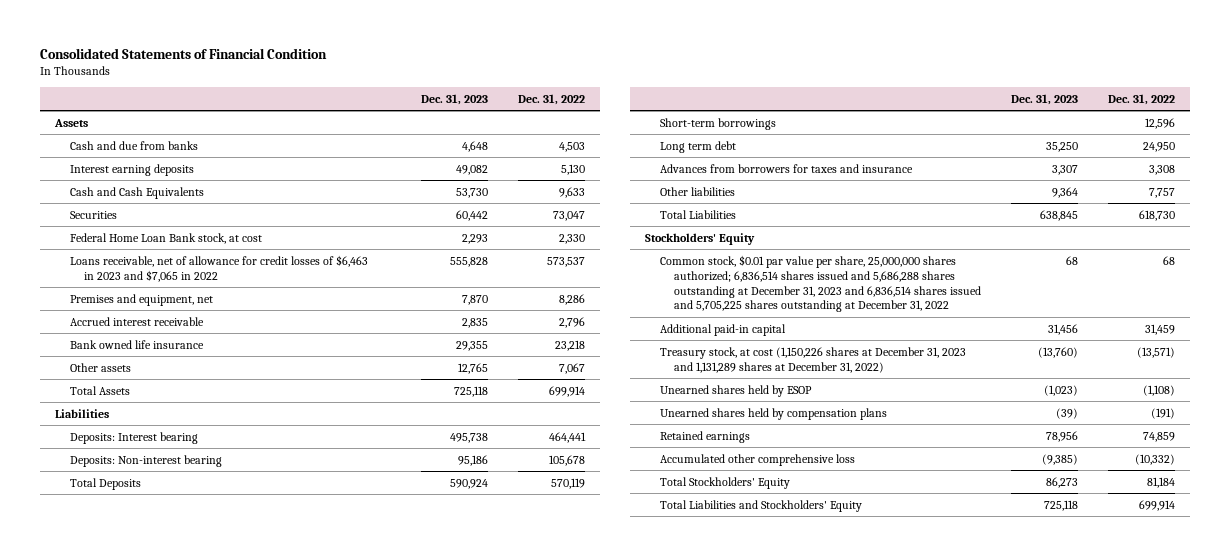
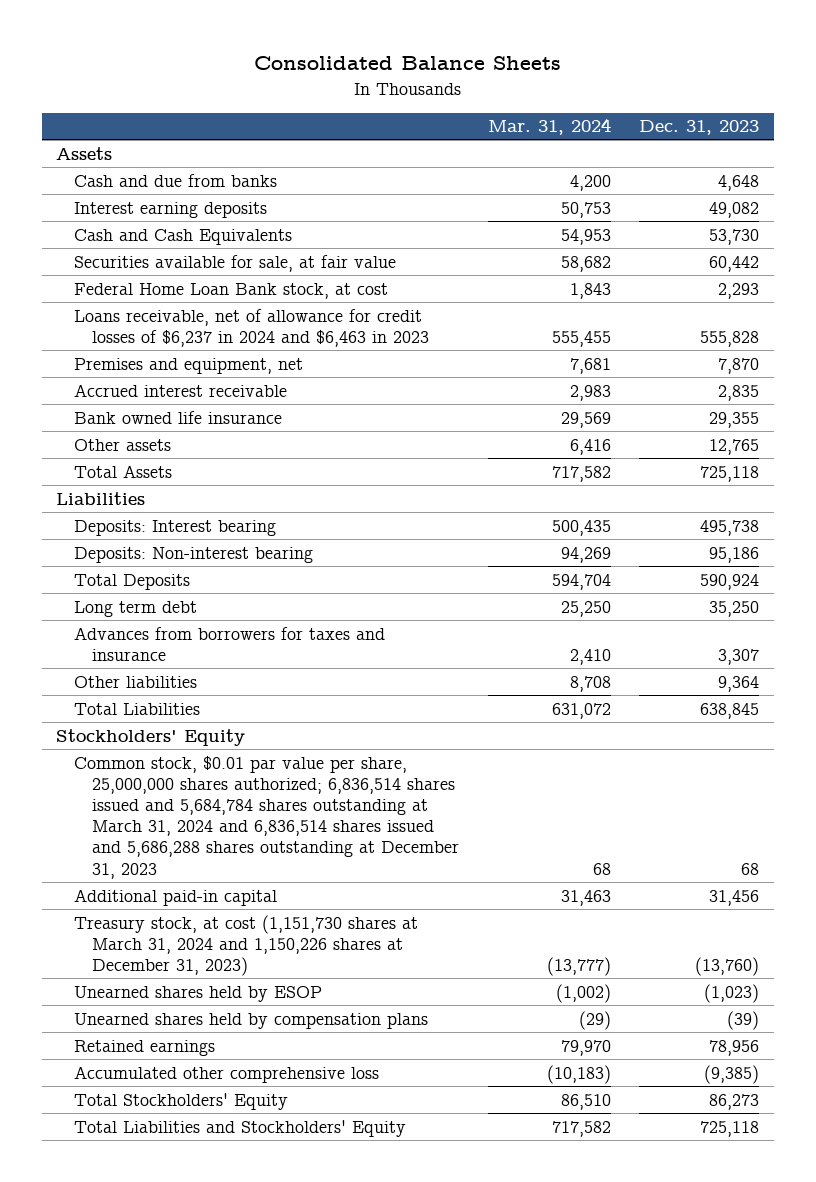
[40,47,328,59] Consolidated Statements of Financial Condition -> [253,56,561,71] Consolidated Balance Sheets
[518,93,586,105] Dec. 31, 2022 -> none
none -> [487,118,611,136] Mar. 31, 2024
[69,210,117,219] Securities -> [74,254,397,272] Securities available for sale, at fair value
[69,254,368,282] Loans receivable, net of allowance for credit losses of $6,463 in 2023 and $7,065 in 2022 -> [74,308,430,347] Loans receivable, net of allowance for credit losses of $6,237 in 2024 and $6,463 in 2023
[659,117,776,130] Short-term borrowings -> none
[659,254,982,313] Common stock, $0.01 par value per share, 25,000,000 shares authorized; 6,836,514 shares issued and 5,686,288 shares outstanding at December 31, 2023 and 6,836,514 shares issued and 5,705,225 shares outstanding at December 31, 2022 -> [74,755,460,879] Common stock, $0.01 par value per share, 25,000,000 shares authorized; 6,836,514 shares issued and 5,684,784 shares outstanding at March 31, 2024 and 6,836,514 shares issued and 5,686,288 shares outstanding at December 31, 2023
[659,346,966,373] Treasury stock, at cost (1,150,226 shares at December 31, 2023 and 1,131,289 shares at December 31, 2022) -> [74,914,419,977] Treasury stock, at cost (1,151,730 shares at March 31, 2024 and 1,150,226 shares at December 31, 2023)

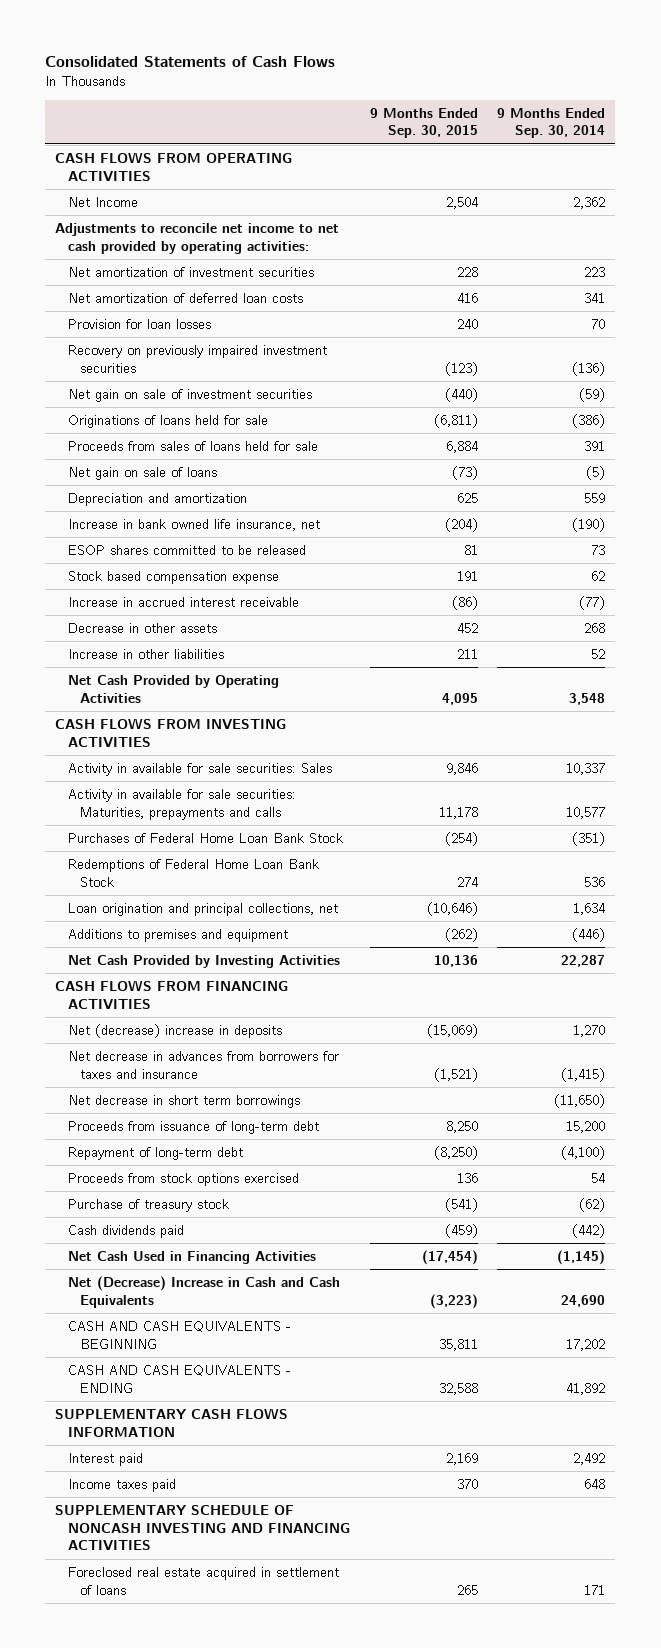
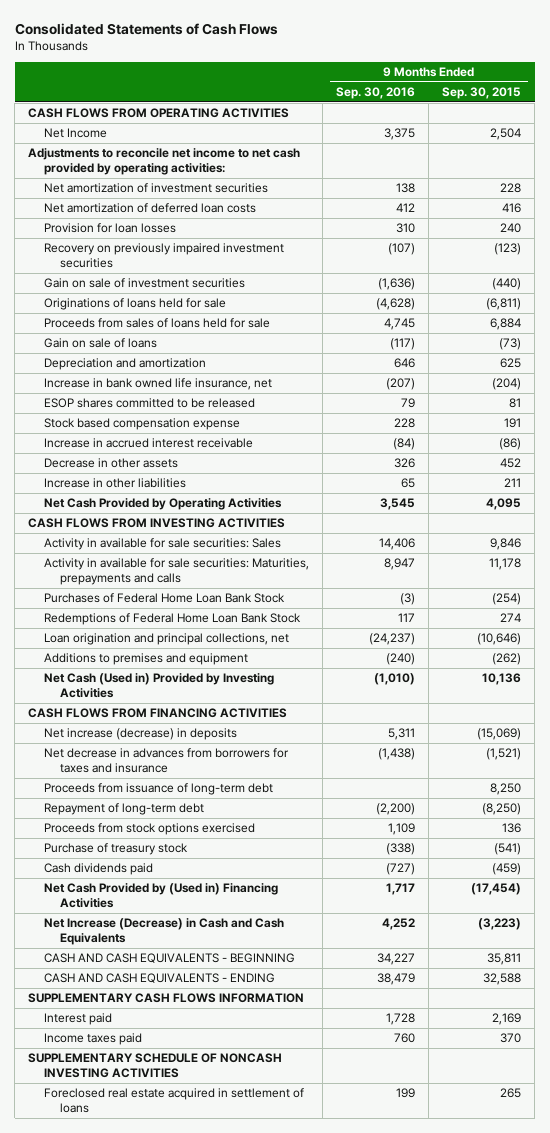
[497,107,606,139] 9 Months Ended Sep. 30, 2014 -> none
none -> [336,86,416,99] Sep. 30, 2016
[67,388,312,402] Net gain on sale of investment securities -> [44,278,246,289] Gain on sale of investment securities
[67,466,217,480] Net gain on sale of loans -> [44,338,158,349] Gain on sale of loans
[67,954,340,968] Net Cash Provided by Investing Activities -> [44,673,275,699] Net Cash (Used in) Provided by Investing Activities
[67,1023,282,1038] Net (decrease) increase in deposits -> [44,728,238,741] Net increase (decrease) in deposits
[67,1094,300,1108] Net decrease in short term borrowings -> none
[67,1250,316,1264] Net Cash Used in Financing Activities -> [44,883,279,909] Net Cash Provided by (Used in) Financing Activities
[67,1275,340,1308] Net (Decrease) Increase in Cash and Cash Equivalents -> [44,918,285,946] Net Increase (Decrease) in Cash and Cash Equivalents
[55,1504,350,1551] SUPPLEMENTARY SCHEDULE OF NONCASH INVESTING AND FINANCING ACTIVITIES -> [28,1053,283,1079] SUPPLEMENTARY SCHEDULE OF NONCASH INVESTING ACTIVITIES

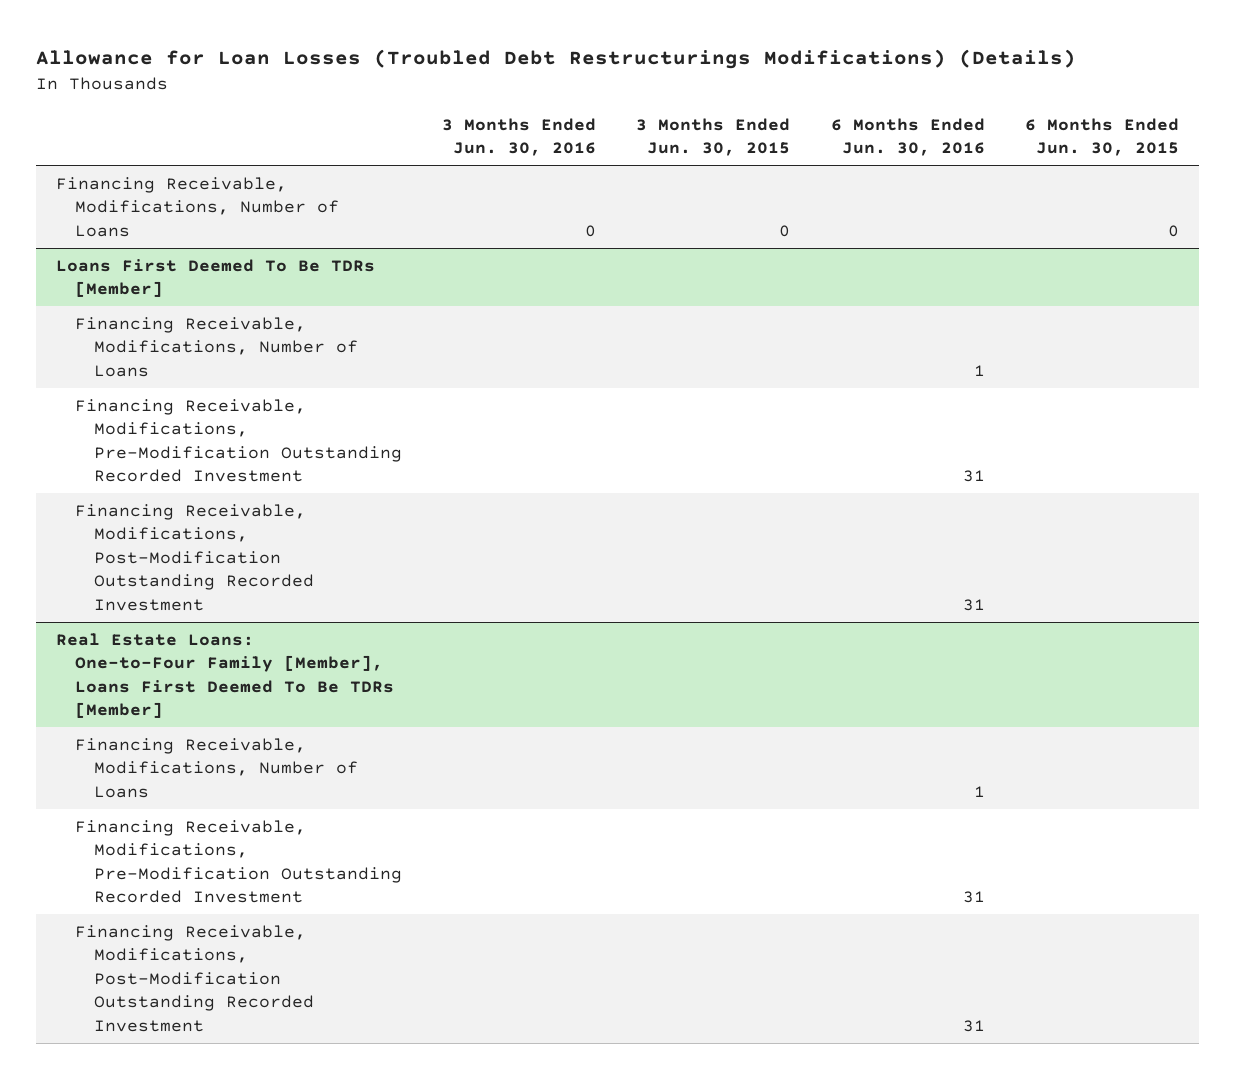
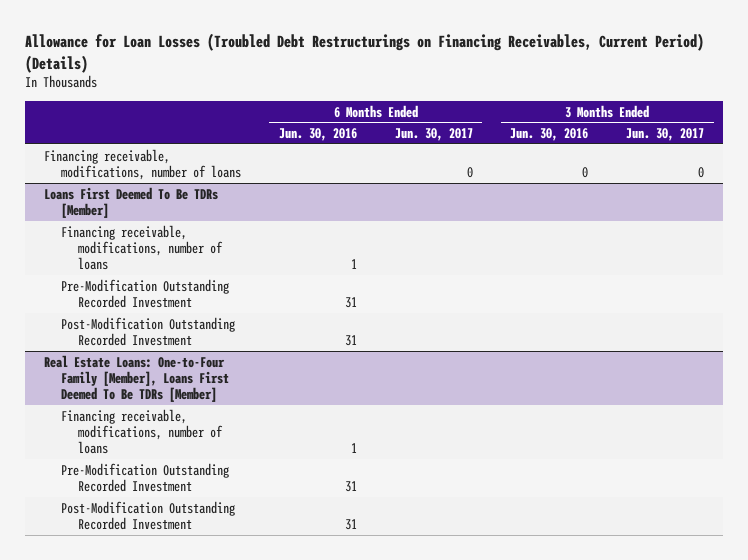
[36,49,1077,70] Allowance for Loan Losses (Troubled Debt Restructurings Modifications) (Details) -> [25,33,705,73] Allowance for Loan Losses (Troubled Debt Restructurings on Financing Receivables, Current Period) (Details)
[636,117,791,157] 3 Months Ended Jun. 30, 2015 -> none
[1024,117,1179,157] 6 Months Ended Jun. 30, 2015 -> none
none -> [394,128,473,142] Jun. 30, 2017
none -> [626,128,705,142] Jun. 30, 2017
[56,176,340,237] Financing Receivable, Modifications, Number of Loans -> [44,148,242,180] Financing receivable, modifications, number of loans
[75,316,359,377] Financing Receivable, Modifications, Number of Loans -> [61,224,223,271] Financing receivable, modifications, number of loans
[75,398,403,483] Financing Receivable, Modifications, Pre-Modification Outstanding Recorded Investment -> [61,278,230,308] Pre-Modification Outstanding Recorded Investment
[75,503,315,611] Financing Receivable, Modifications, Post-Modification Outstanding Recorded Investment -> [61,316,236,346] Post-Modification Outstanding Recorded Investment
[75,737,359,798] Financing Receivable, Modifications, Number of Loans -> [61,408,223,455] Financing receivable, modifications, number of loans
[75,819,403,904] Financing Receivable, Modifications, Pre-Modification Outstanding Recorded Investment -> [61,462,230,492] Pre-Modification Outstanding Recorded Investment
[75,924,315,1032] Financing Receivable, Modifications, Post-Modification Outstanding Recorded Investment -> [61,500,236,530] Post-Modification Outstanding Recorded Investment

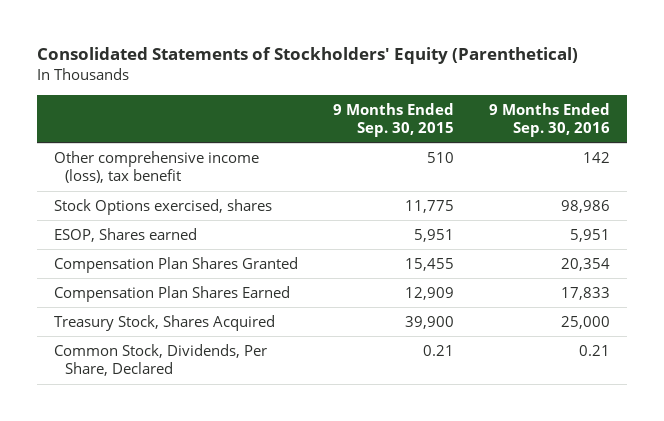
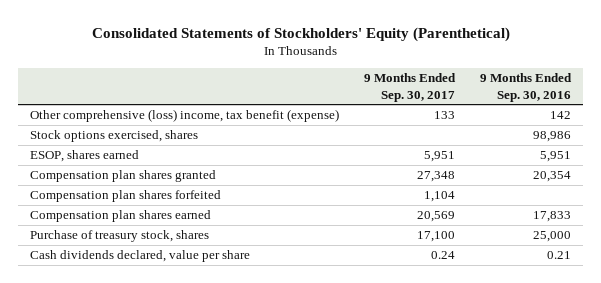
[333,102,455,138] 9 Months Ended Sep. 30, 2015 -> none
none -> [364,73,457,102] 9 Months Ended Sep. 30, 2017
[54,150,260,184] Other comprehensive income (loss), tax benefit -> [30,109,340,123] Other comprehensive (loss) income, tax benefit (expense)
[54,198,273,215] Stock Options exercised, shares -> [30,130,199,143] Stock options exercised, shares
[54,227,198,242] ESOP, Shares earned -> [30,150,140,163] ESOP, shares earned
[54,256,299,273] Compensation Plan Shares Granted -> [30,170,217,183] Compensation plan shares granted
none -> [30,190,222,203] Compensation plan shares forfeited
[54,285,291,302] Compensation Plan Shares Earned -> [30,210,212,223] Compensation plan shares earned
[54,314,276,331] Treasury Stock, Shares Acquired -> [30,230,210,243] Purchase of treasury stock, shares
[54,343,268,377] Common Stock, Dividends, Per Share, Declared -> [30,250,251,263] Cash dividends declared, value per share

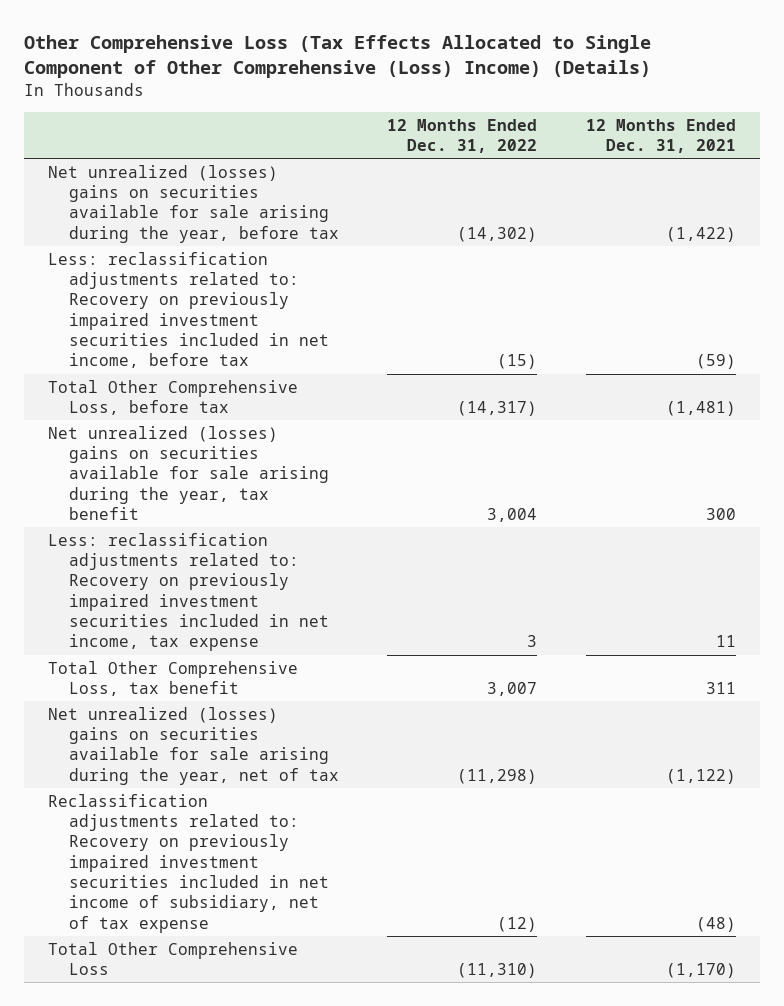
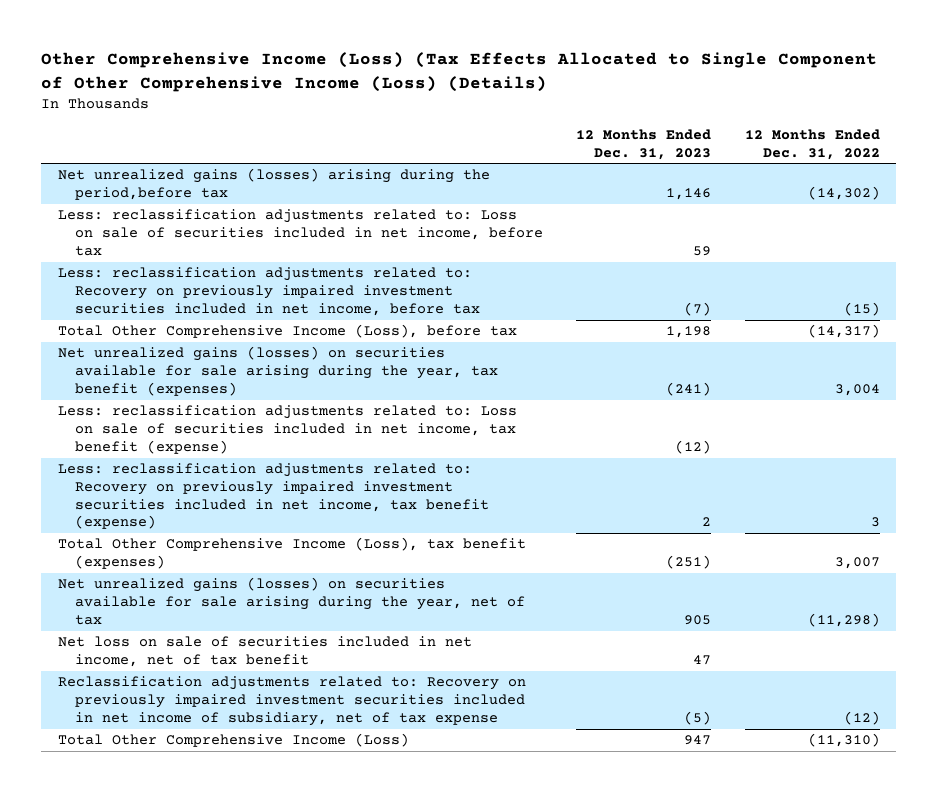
[23,35,651,79] Other Comprehensive Loss (Tax Effects Allocated to Single Component of Other Comprehensive (Loss) Income) (Details) -> [41,52,878,92] Other Comprehensive Income (Loss) (Tax Effects Allocated to Single Component of Other Comprehensive Income (Loss) (Details)
[585,118,736,154] 12 Months Ended Dec. 31, 2021 -> none
none -> [576,128,712,160] 12 Months Ended Dec. 31, 2023
[48,164,339,243] Net unrealized (losses) gains on securities available for sale arising during the year, before tax -> [57,168,490,201] Net unrealized gains (losses) arising during the period,before tax
none -> [57,209,543,256] Less: reclassification adjustments related to: Loss on sale of securities included in net income, before tax
[48,379,299,416] Total Other Comprehensive Loss, before tax -> [57,324,517,339] Total Other Comprehensive Income (Loss), before tax
[48,425,329,521] Net unrealized (losses) gains on securities available for sale arising during the year, tax benefit -> [57,346,498,396] Net unrealized gains (losses) on securities available for sale arising during the year, tax benefit (expenses)
none -> [57,405,517,454] Less: reclassification adjustments related to: Loss on sale of securities included in net income, tax benefit (expense)
[48,532,329,652] Less: reclassification adjustments related to: Recovery on previously impaired investment securities included in net income, tax expense -> [57,463,489,530] Less: reclassification adjustments related to: Recovery on previously impaired investment securities included in net income, tax benefit (expense)
[48,660,299,697] Total Other Comprehensive Loss, tax benefit -> [57,537,526,570] Total Other Comprehensive Income (Loss), tax benefit (expenses)
[48,706,339,785] Net unrealized (losses) gains on securities available for sale arising during the year, net of tax -> [57,577,525,625] Net unrealized gains (losses) on securities available for sale arising during the year, net of tax
none -> [57,636,472,668] Net loss on sale of securities included in net income, net of tax benefit
[48,941,299,976] Total Other Comprehensive Loss -> [57,733,409,748] Total Other Comprehensive Income (Loss)

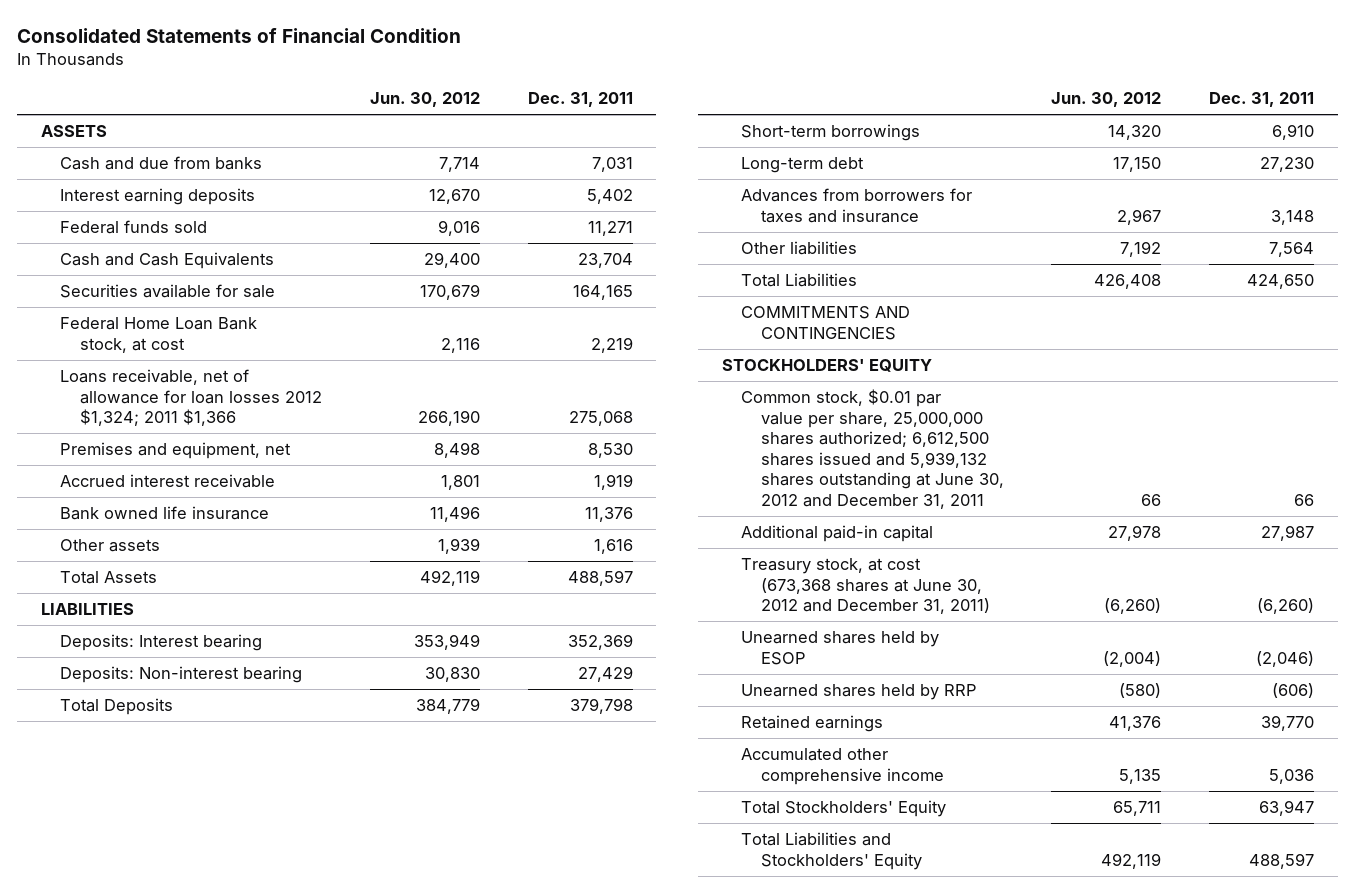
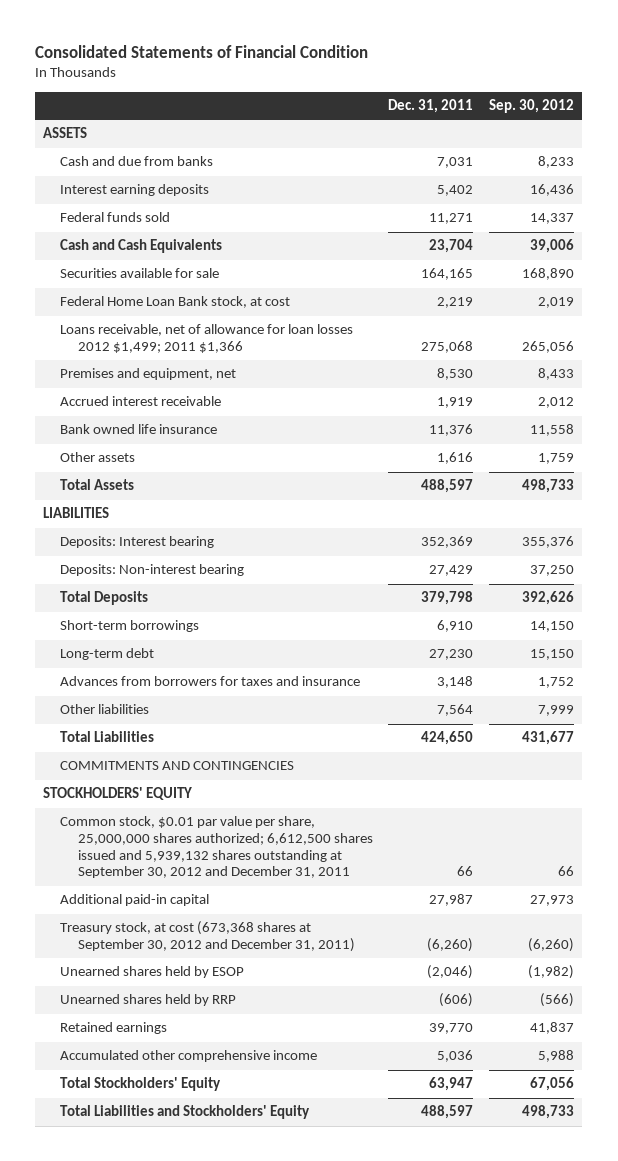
[370,92,481,108] Jun. 30, 2012 -> none
none -> [489,99,575,114] Sep. 30, 2012
[60,369,322,427] Loans receivable, net of allowance for loan losses 2012 $1,324; 2011 $1,366 -> [60,324,354,354] Loans receivable, net of allowance for loan losses 2012 $1,499; 2011 $1,366
[741,389,1005,509] Common stock, $0.01 par value per share, 25,000,000 shares authorized; 6,612,500 shares issued and 5,939,132 shares outstanding at June 30, 2012 and December 31, 2011 -> [60,816,373,879] Common stock, $0.01 par value per share, 25,000,000 shares authorized; 6,612,500 shares issued and 5,939,132 shares outstanding at September 30, 2012 and December 31, 2011
[741,558,991,615] Treasury stock, at cost (673,368 shares at June 30, 2012 and December 31, 2011) -> [60,921,355,953] Treasury stock, at cost (673,368 shares at September 30, 2012 and December 31, 2011)

